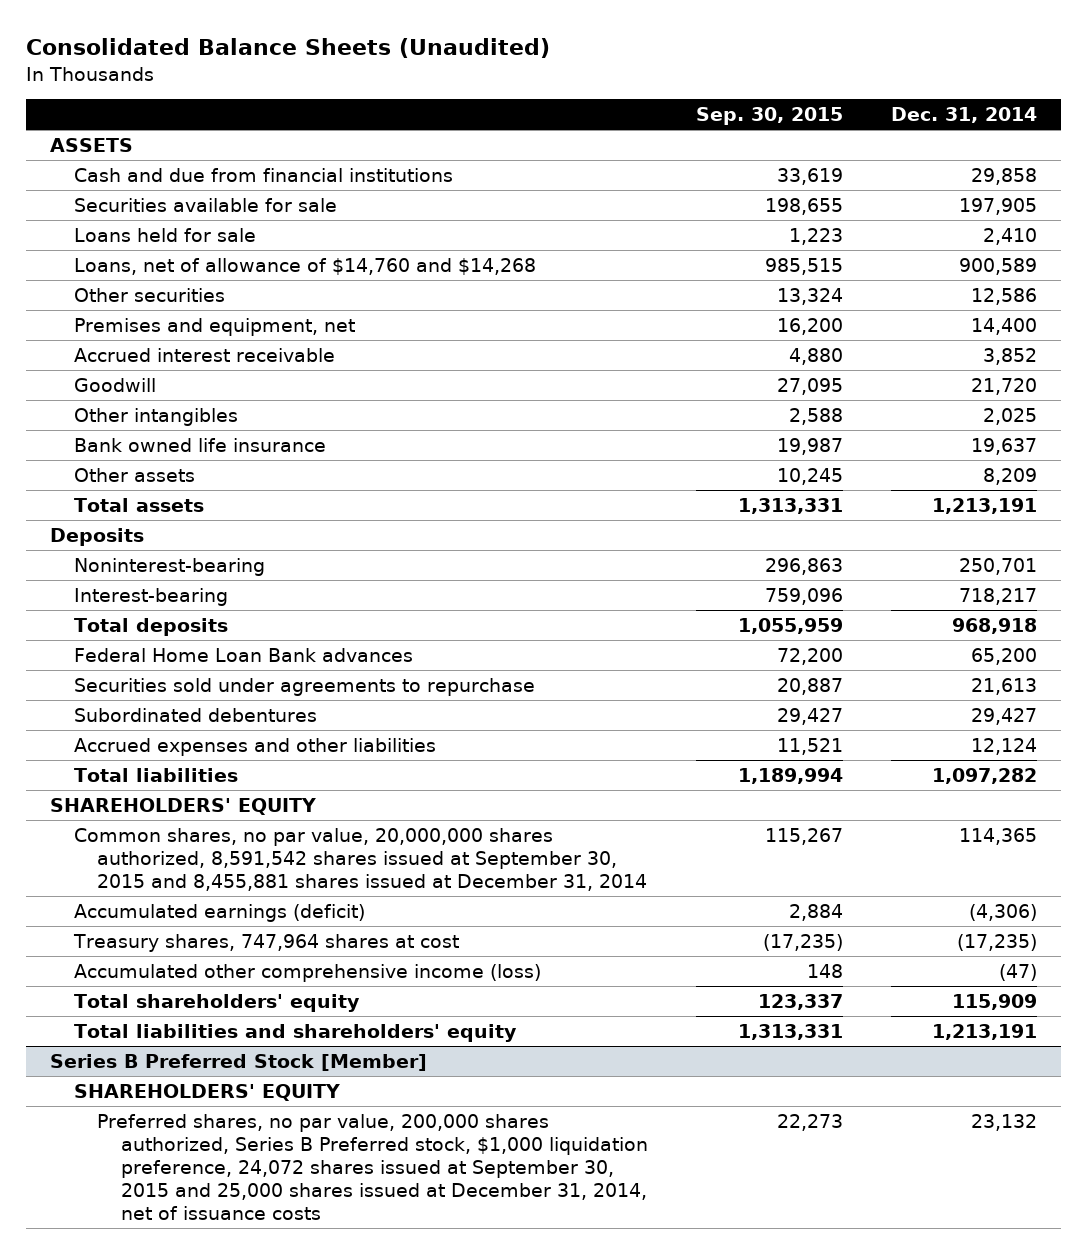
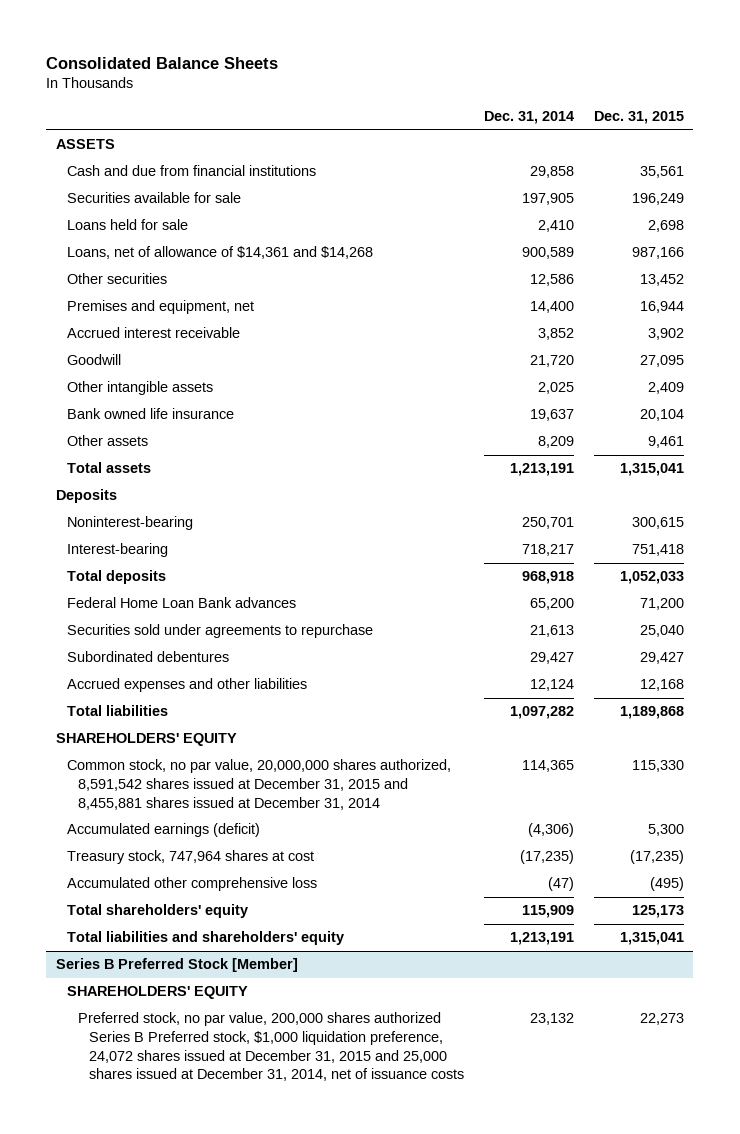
[26,38,551,59] Consolidated Balance Sheets (Unaudited) -> [46,56,279,69] Consolidated Balance Sheets
[696,106,844,125] Sep. 30, 2015 -> none
none -> [593,111,684,125] Dec. 31, 2015
[73,257,536,275] Loans, net of allowance of $14,760 and $14,268 -> [67,246,374,260] Loans, net of allowance of $14,361 and $14,268
[73,407,238,426] Other intangibles -> [67,381,214,396] Other intangible assets
[73,827,648,891] Common shares, no par value, 20,000,000 shares authorized, 8,591,542 shares issued at September 30, 2015 and 8,455,881 shares issued at December 31, 2014 -> [67,759,452,810] Common stock, no par value, 20,000,000 shares authorized, 8,591,542 shares issued at December 31, 2015 and 8,455,881 shares issued at December 31, 2014
[72,933,459,952] Treasury shares, 747,964 shares at cost -> [67,850,315,865] Treasury stock, 747,964 shares at cost
[73,963,541,982] Accumulated other comprehensive income (loss) -> [67,877,318,892] Accumulated other comprehensive loss
[97,1113,648,1221] Preferred shares, no par value, 200,000 shares authorized, Series B Preferred stock, $1,000 liquidation preference, 24,072 shares issued at September 30, 2015 and 25,000 shares issued at December 31, 2014, net of issuance costs -> [78,1012,465,1082] Preferred stock, no par value, 200,000 shares authorized Series B Preferred stock, $1,000 liquidation preference, 24,072 shares issued at December 31, 2015 and 25,000 shares issued at December 31, 2014, net of issuance costs

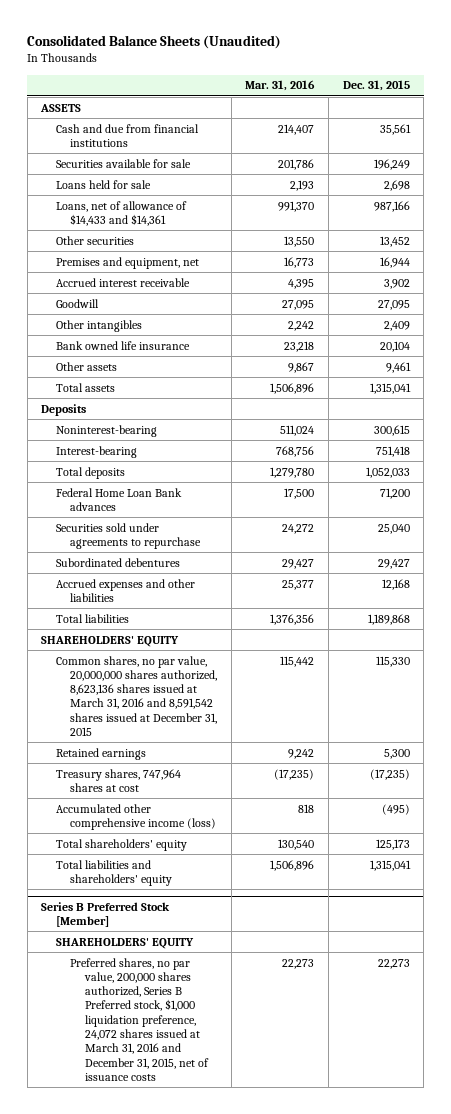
[46,56,279,69] Consolidated Balance Sheets -> [27,35,282,50] Consolidated Balance Sheets (Unaudited)
[483,111,574,125] Dec. 31, 2014 -> none
none -> [245,80,316,92] Mar. 31, 2016
[67,246,374,260] Loans, net of allowance of $14,361 and $14,268 -> [55,200,187,226] Loans, net of allowance of $14,433 and $14,361
[67,381,214,396] Other intangible assets -> [55,319,142,332] Other intangibles
[67,759,452,810] Common stock, no par value, 20,000,000 shares authorized, 8,591,542 shares issued at December 31, 2015 and 8,455,881 shares issued at December 31, 2014 -> [55,655,218,736] Common shares, no par value, 20,000,000 shares authorized, 8,623,136 shares issued at March 31, 2016 and 8,591,542 shares issued at December 31, 2015
[67,823,261,838] Accumulated earnings (deficit) -> [55,747,146,760] Retained earnings
[67,850,315,865] Treasury stock, 747,964 shares at cost -> [55,768,181,792] Treasury shares, 747,964 shares at cost
[67,877,318,892] Accumulated other comprehensive loss -> [55,803,217,830] Accumulated other comprehensive income (loss)
[78,1012,465,1082] Preferred stock, no par value, 200,000 shares authorized Series B Preferred stock, $1,000 liquidation preference, 24,072 shares issued at December 31, 2015 and 25,000 shares issued at December 31, 2014, net of issuance costs -> [70,957,209,1081] Preferred shares, no par value, 200,000 shares authorized, Series B Preferred stock, $1,000 liquidation preference, 24,072 shares issued at March 31, 2016 and December 31, 2015, net of issuance costs

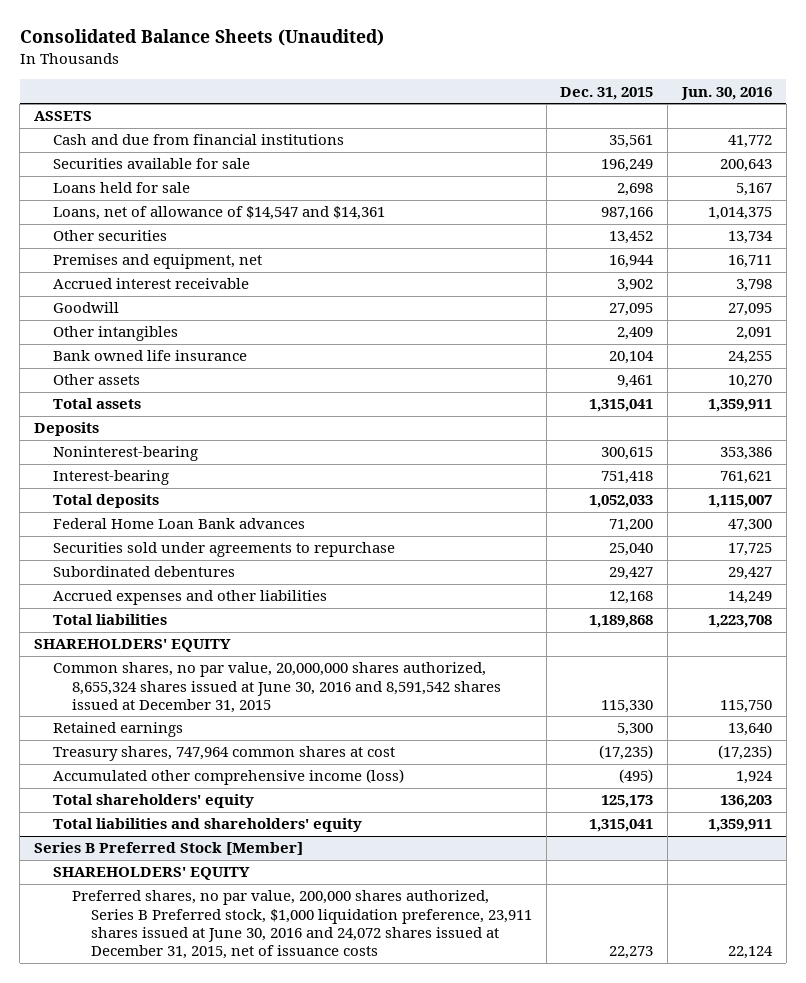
[245,80,316,92] Mar. 31, 2016 -> none
none -> [680,86,772,100] Jun. 30, 2016
[55,200,187,226] Loans, net of allowance of $14,433 and $14,361 -> [53,206,386,221] Loans, net of allowance of $14,547 and $14,361
[55,655,218,736] Common shares, no par value, 20,000,000 shares authorized, 8,623,136 shares issued at March 31, 2016 and 8,591,542 shares issued at December 31, 2015 -> [53,662,501,713] Common shares, no par value, 20,000,000 shares authorized, 8,655,324 shares issued at June 30, 2016 and 8,591,542 shares issued at December 31, 2015
[55,768,181,792] Treasury shares, 747,964 shares at cost -> [53,746,396,762] Treasury shares, 747,964 common shares at cost
[70,957,209,1081] Preferred shares, no par value, 200,000 shares authorized, Series B Preferred stock, $1,000 liquidation preference, 24,072 shares issued at March 31, 2016 and December 31, 2015, net of issuance costs -> [71,890,532,960] Preferred shares, no par value, 200,000 shares authorized, Series B Preferred stock, $1,000 liquidation preference, 23,911 shares issued at June 30, 2016 and 24,072 shares issued at December 31, 2015, net of issuance costs

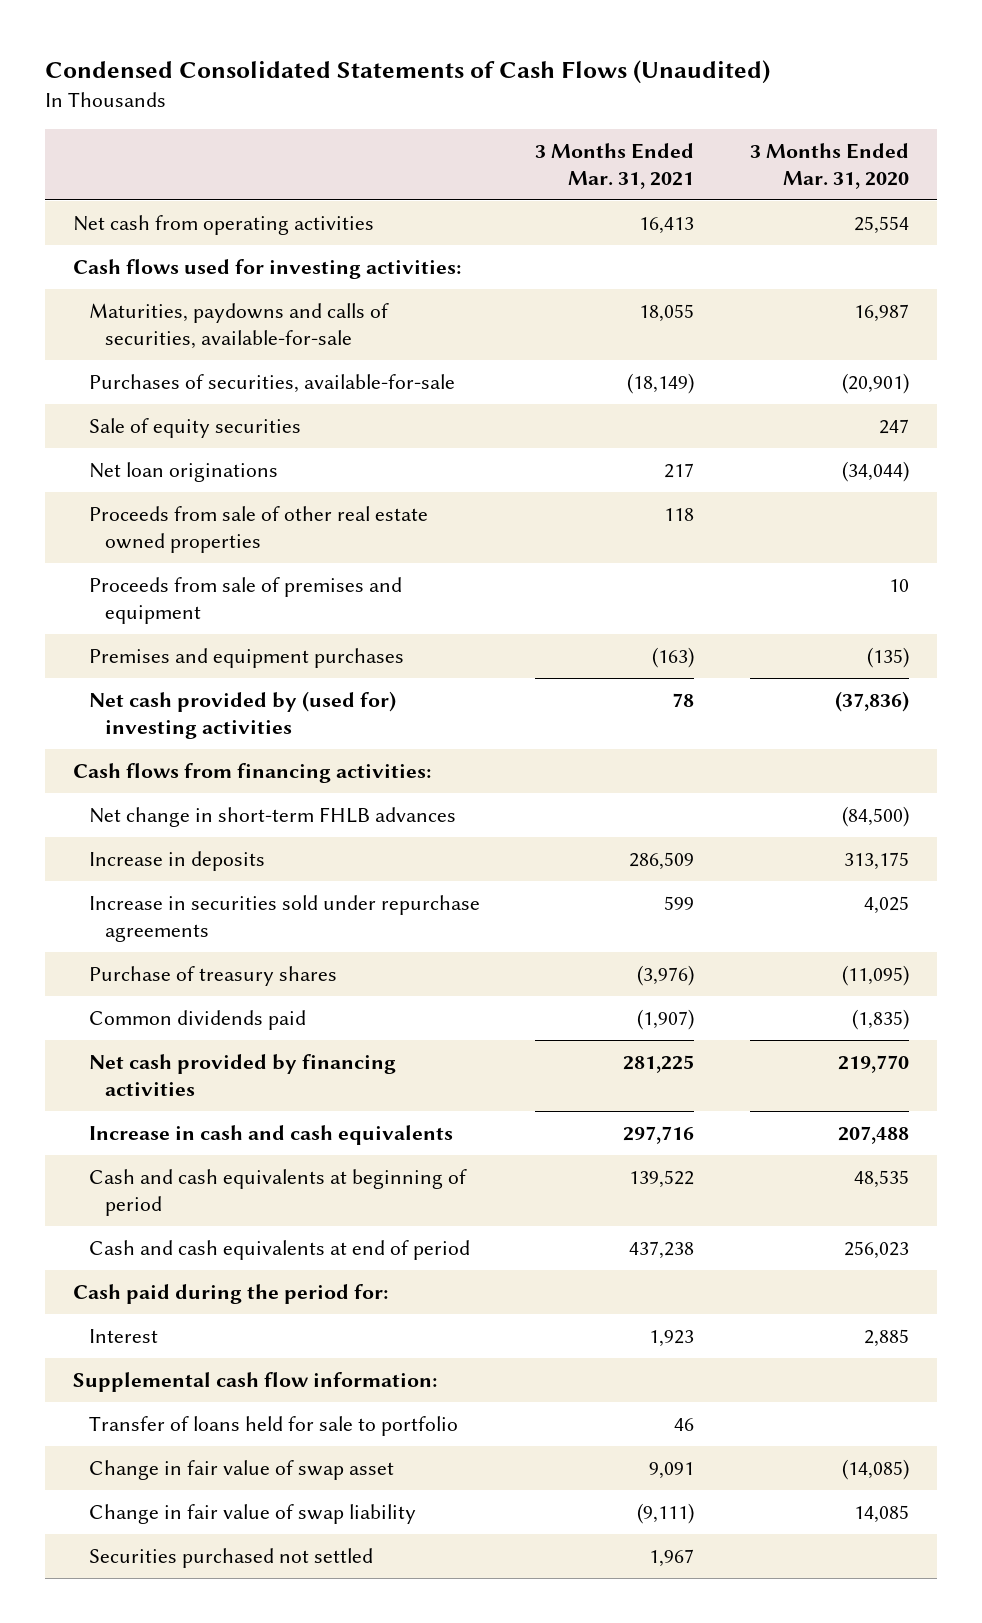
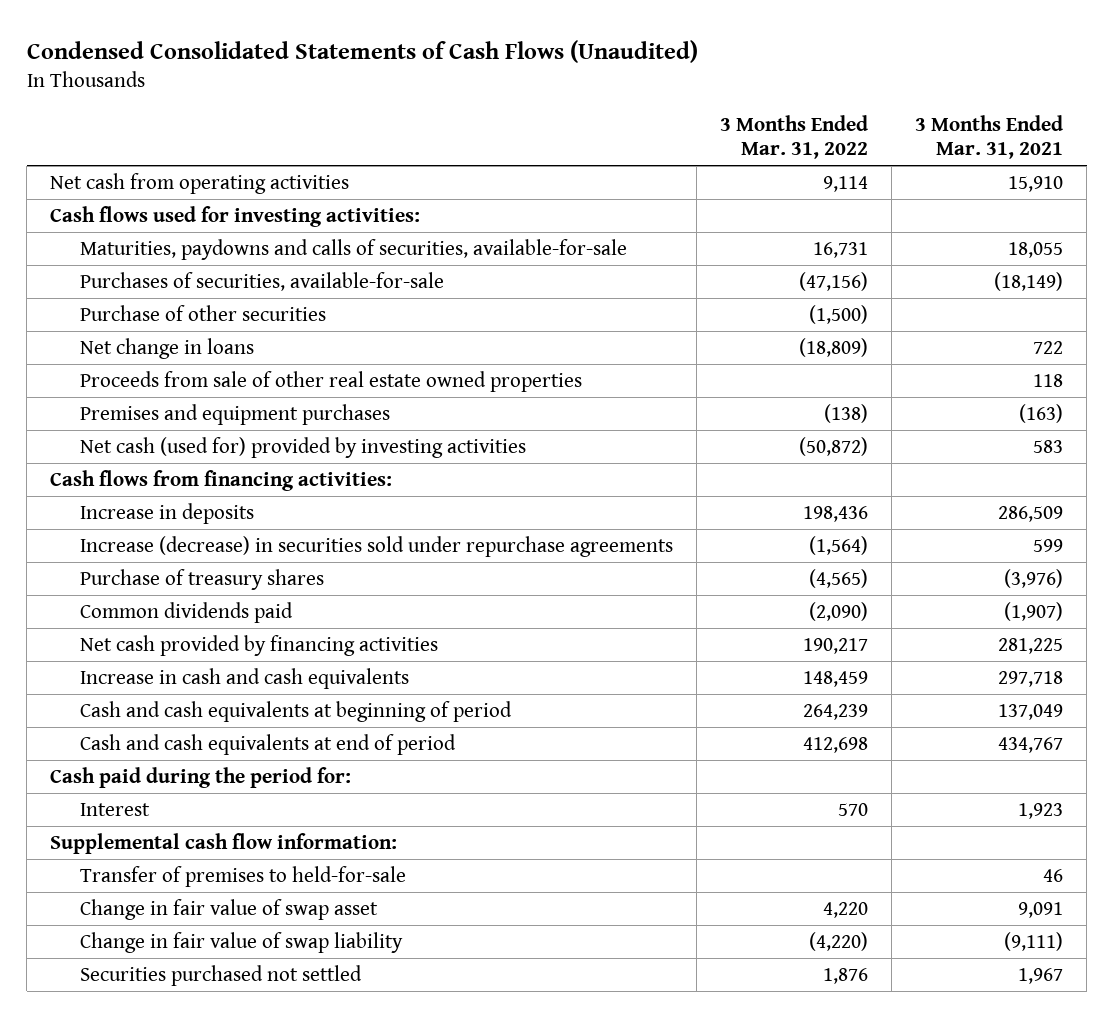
[750,142,910,190] 3 Months Ended Mar. 31, 2020 -> none
none -> [720,114,869,159] 3 Months Ended Mar. 31, 2022
[639,216,695,234] 16,413 -> [1008,175,1064,192] 15,910
[88,417,301,438] Sale of equity securities -> none
[88,461,278,482] Net loan originations -> none
none -> [80,304,327,321] Purchase of other securities
none -> [80,337,255,359] Net change in loans
[88,576,402,625] Proceeds from sale of premises and equipment -> none
[88,690,396,740] Net cash provided by (used for) investing activities -> [80,436,527,458] Net cash (used for) provided by investing activities
[672,692,695,707] 78 -> [1033,439,1064,453] 583
[88,806,456,827] Net change in short-term FHLB advances -> none
[88,894,480,943] Increase in securities sold under repurchase agreements -> [80,535,674,557] Increase (decrease) in securities sold under repurchase agreements
[623,1125,695,1144] 297,716 -> [998,670,1064,687] 297,718
[629,1169,695,1188] 139,522 -> [998,703,1064,720] 137,049
[629,1240,695,1259] 437,238 -> [998,736,1064,753] 434,767
[88,1415,458,1436] Transfer of loans held for sale to portfolio -> [80,865,407,887] Transfer of premises to held-for-sale

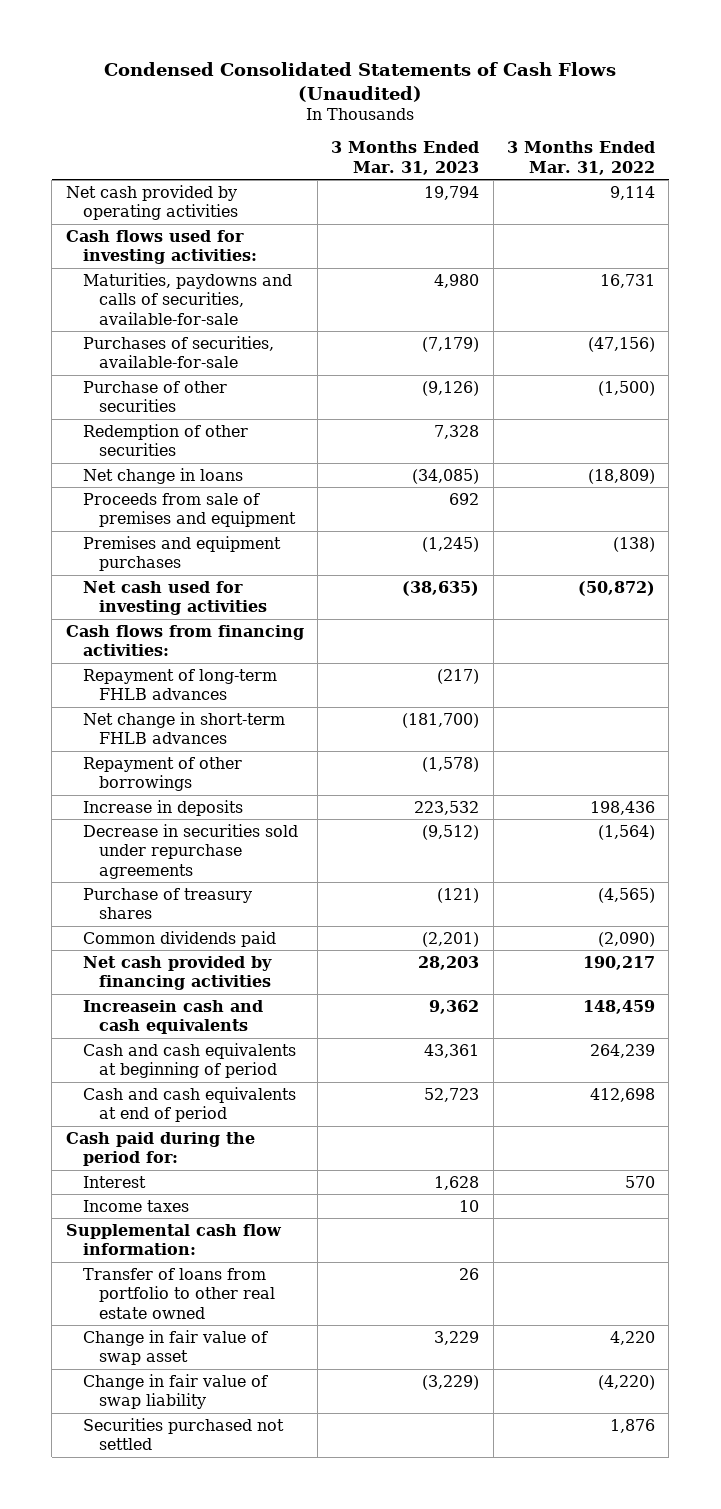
[915,114,1064,159] 3 Months Ended Mar. 31, 2021 -> none
none -> [331,141,480,175] 3 Months Ended Mar. 31, 2023
[50,172,350,194] Net cash from operating activities -> [65,184,238,221] Net cash provided by operating activities
none -> [82,423,248,457] Redemption of other securities
[80,370,583,392] Proceeds from sale of other real estate owned properties -> none
none -> [82,492,297,528] Proceeds from sale of premises and equipment
[80,436,527,458] Net cash (used for) provided by investing activities -> [82,580,268,616] Net cash used for investing activities
none -> [82,668,277,701] Repayment of long-term FHLB advances
none -> [82,711,285,745] Net change in short-term FHLB advances
none -> [82,756,242,792] Repayment of other borrowings
[80,535,674,557] Increase (decrease) in securities sold under repurchase agreements -> [82,823,298,879] Decrease in securities sold under repurchase agreements
[80,667,410,689] Increase in cash and cash equivalents -> [82,999,263,1035] Increasein cash and cash equivalents
none -> [82,1199,189,1212] Income taxes
[80,865,407,887] Transfer of premises to held-for-sale -> none
none -> [82,1267,276,1319] Transfer of loans from portfolio to other real estate owned

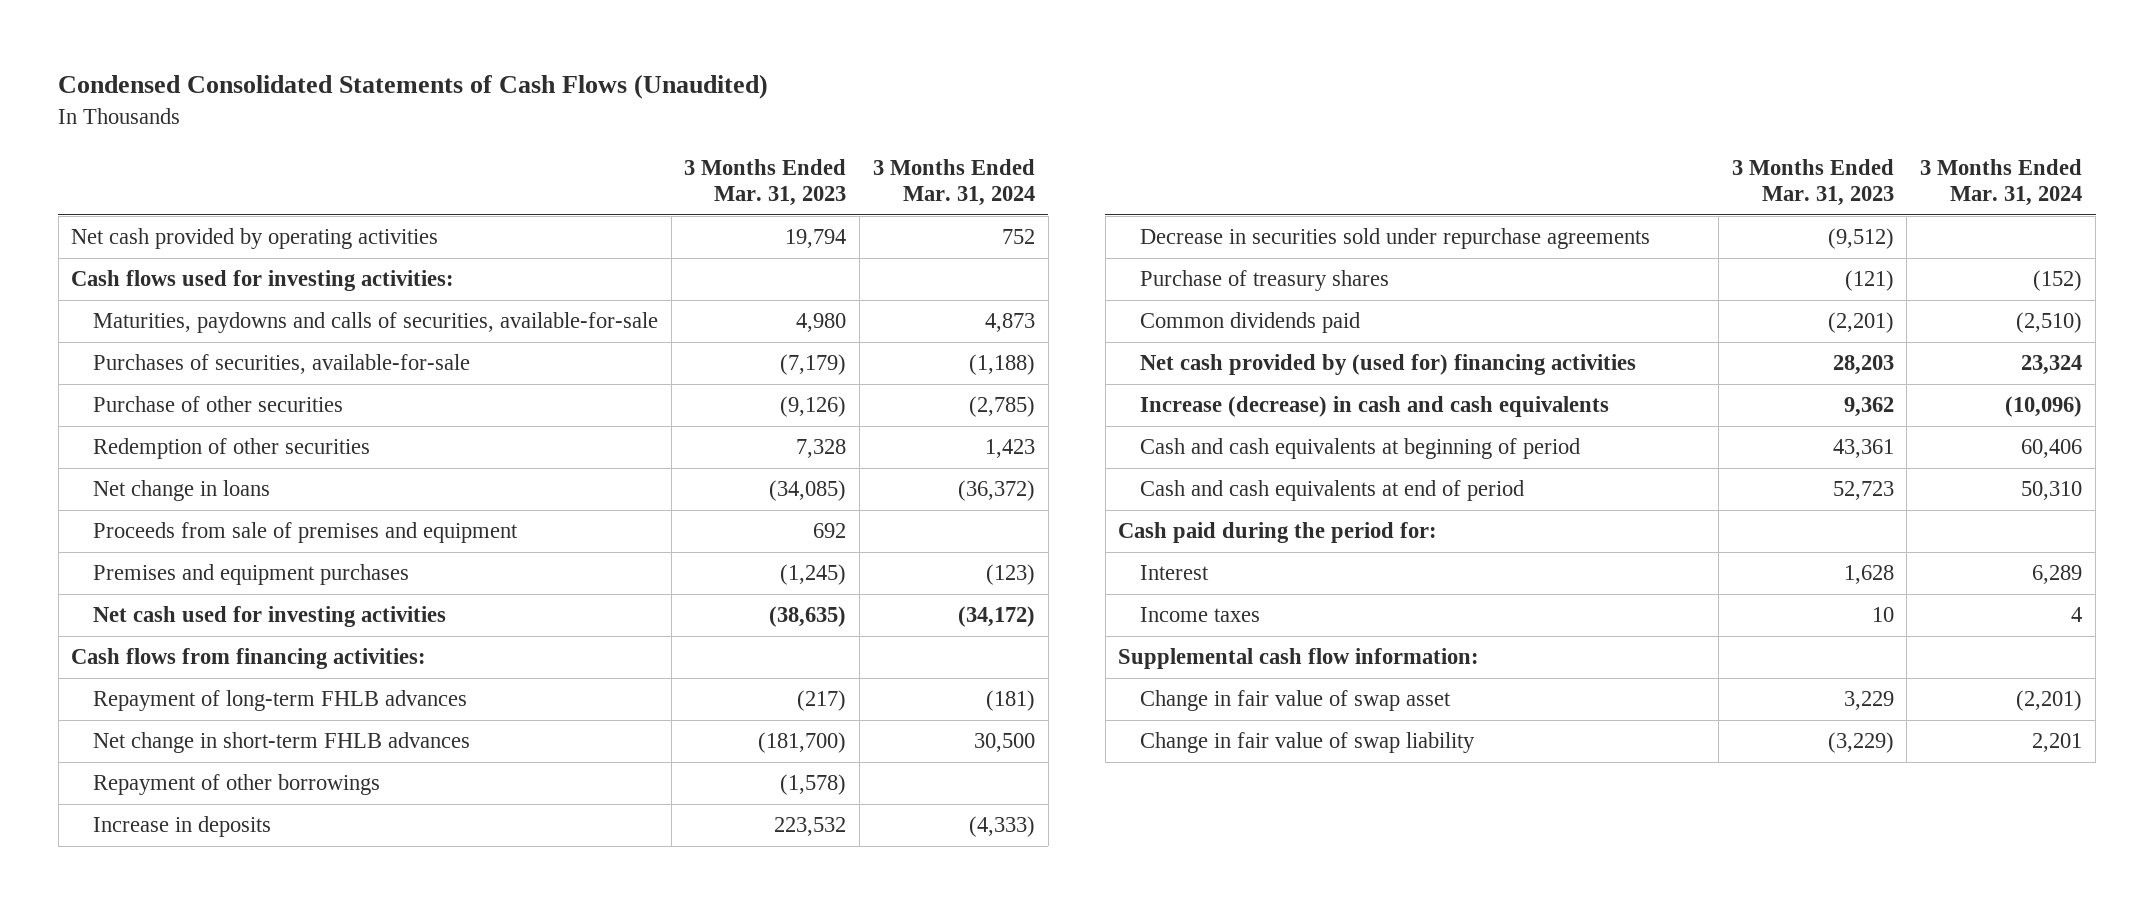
[506,141,655,175] 3 Months Ended Mar. 31, 2022 -> none
none -> [873,158,1036,207] 3 Months Ended Mar. 31, 2024
[82,955,272,991] Net cash provided by financing activities -> [1139,354,1636,376] Net cash provided by (used for) financing activities
[82,999,263,1035] Increasein cash and cash equivalents -> [1139,396,1609,418] Increase (decrease) in cash and cash equivalents
[82,1267,276,1319] Transfer of loans from portfolio to other real estate owned -> none
[82,1417,284,1451] Securities purchased not settled -> none

